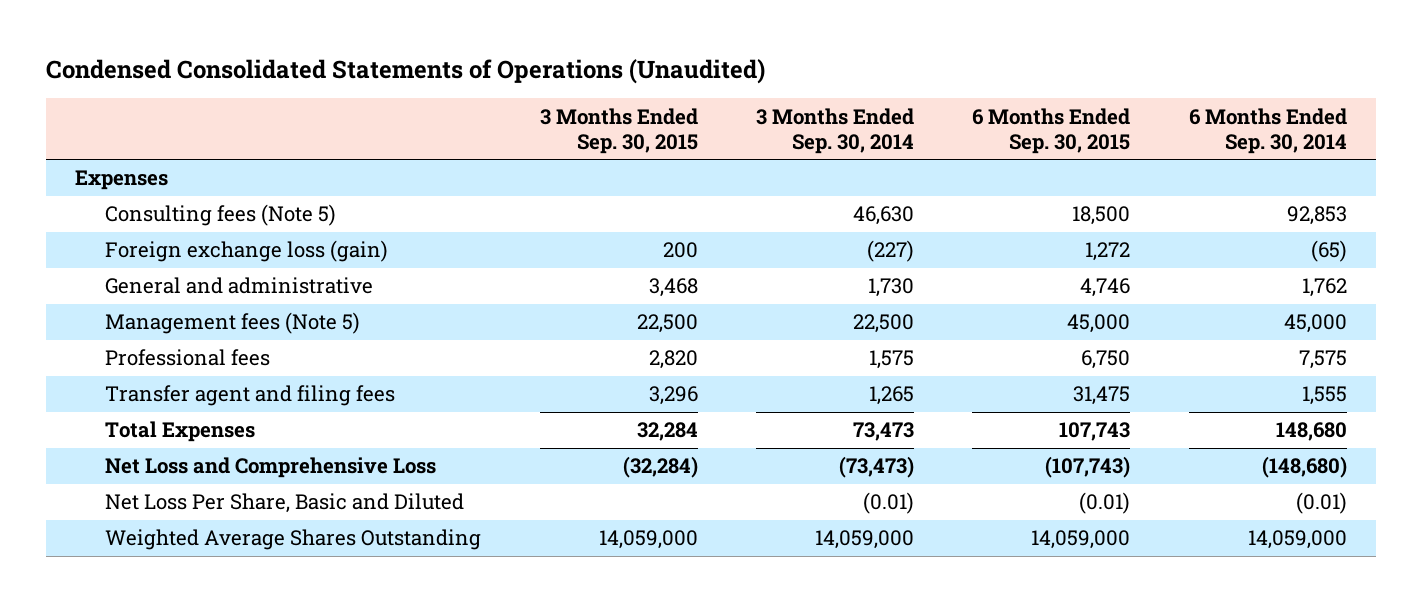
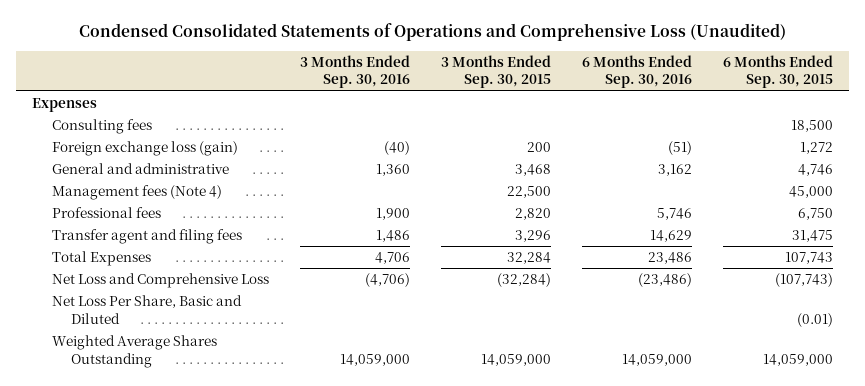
[45,58,765,84] Condensed Consolidated Statements of Operations (Unaudited) -> [78,23,786,42] Condensed Consolidated Statements of Operations and Comprehensive Loss (Unaudited)
[755,107,914,155] 3 Months Ended Sep. 30, 2014 -> none
[1188,107,1347,155] 6 Months Ended Sep. 30, 2014 -> none
none -> [299,54,410,89] 3 Months Ended Sep. 30, 2016
none -> [582,54,693,89] 6 Months Ended Sep. 30, 2016
[105,204,337,227] Consulting fees (Note 5) -> [51,119,152,135] Consulting fees
[105,312,361,335] Management fees (Note 5) -> [51,185,222,201] Management fees (Note 4)

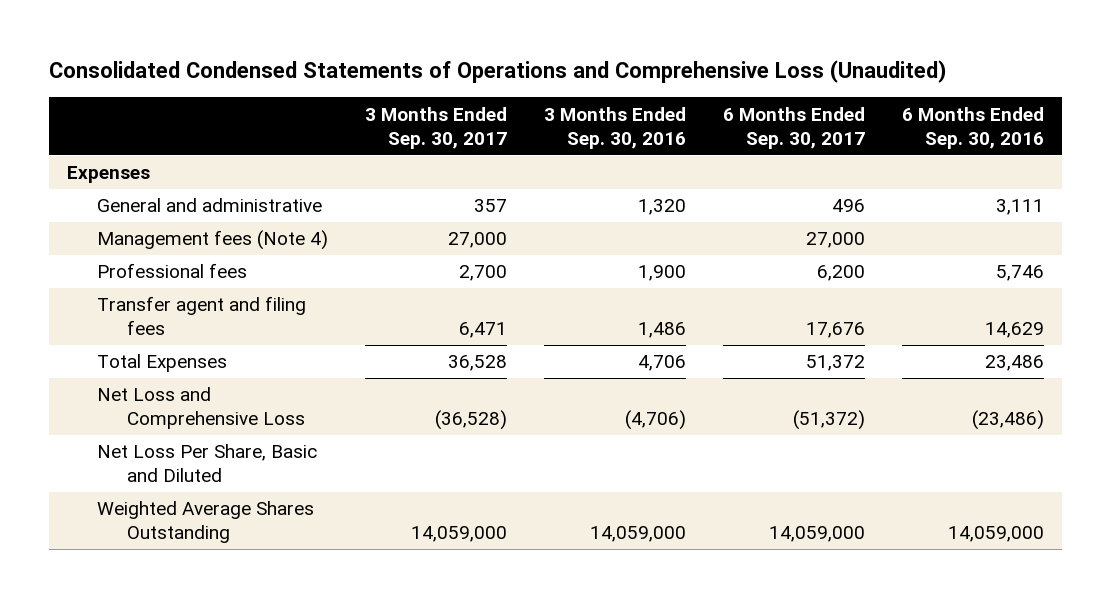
[78,23,786,42] Condensed Consolidated Statements of Operations and Comprehensive Loss (Unaudited) -> [48,60,947,84] Consolidated Condensed Statements of Operations and Comprehensive Loss (Unaudited)
[441,54,552,89] 3 Months Ended Sep. 30, 2015 -> none
[723,54,834,89] 6 Months Ended Sep. 30, 2015 -> none
none -> [364,106,507,149] 3 Months Ended Sep. 30, 2017
none -> [722,106,865,149] 6 Months Ended Sep. 30, 2017
[51,119,152,135] Consulting fees -> none
[51,141,238,157] Foreign exchange loss (gain) -> none
[375,164,410,177] 1,360 -> [637,199,686,216] 1,320
[658,164,693,177] 3,162 -> [995,199,1044,216] 3,111

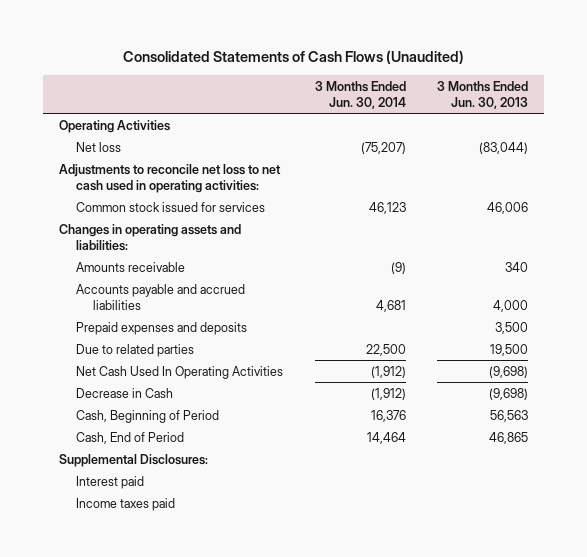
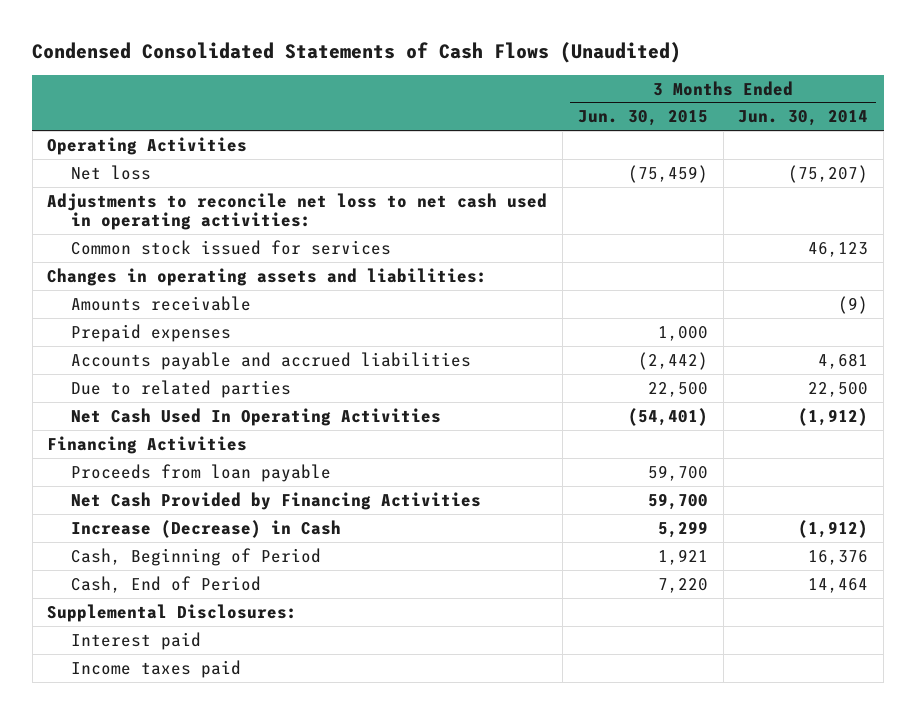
[122,50,464,65] Consolidated Statements of Cash Flows (Unaudited) -> [32,42,682,64] Condensed Consolidated Statements of Cash Flows (Unaudited)
[437,80,529,109] 3 Months Ended Jun. 30, 2013 -> none
none -> [577,110,708,127] Jun. 30, 2015
none -> [71,323,232,342] Prepaid expenses
[75,321,247,335] Prepaid expenses and deposits -> none
none -> [47,435,248,454] Financing Activities
none -> [71,463,332,482] Proceeds from loan payable
none -> [71,491,482,510] Net Cash Provided by Financing Activities
[75,387,173,398] Decrease in Cash -> [71,519,342,538] Increase (Decrease) in Cash

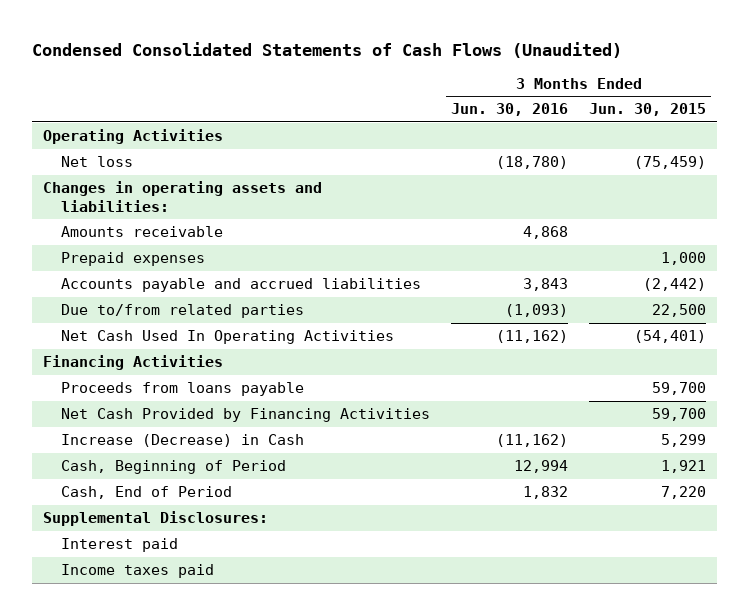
[738,110,869,127] Jun. 30, 2014 -> none
none -> [451,103,569,117] Jun. 30, 2016
[47,192,548,231] Adjustments to reconcile net loss to net cash used in operating activities: -> none
[71,239,392,255] Common stock issued for services -> none
[71,379,292,398] Due to related parties -> [61,304,305,319] Due to/from related parties
[71,463,332,482] Proceeds from loan payable -> [61,382,305,397] Proceeds from loans payable

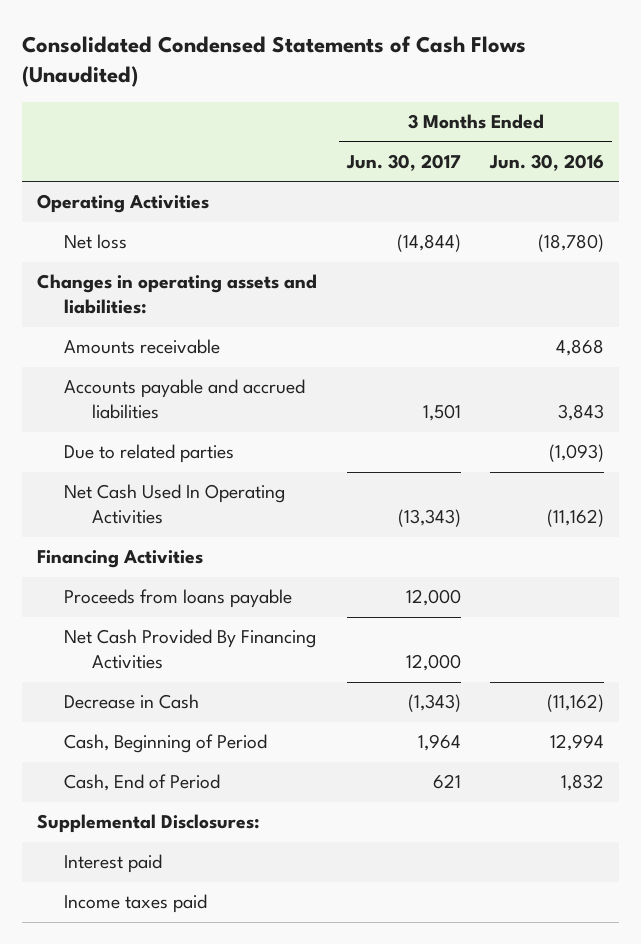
[32,41,623,58] Condensed Consolidated Statements of Cash Flows (Unaudited) -> [22,36,527,88] Consolidated Condensed Statements of Cash Flows (Unaudited)
[589,103,707,117] Jun. 30, 2015 -> none
none -> [345,153,461,171] Jun. 30, 2017
[61,252,206,267] Prepaid expenses -> none
[61,304,305,319] Due to/from related parties -> [64,444,235,464] Due to related parties
[61,408,431,423] Net Cash Provided by Financing Activities -> [64,629,317,670] Net Cash Provided By Financing Activities
[61,434,305,448] Increase (Decrease) in Cash -> [64,694,200,710] Decrease in Cash

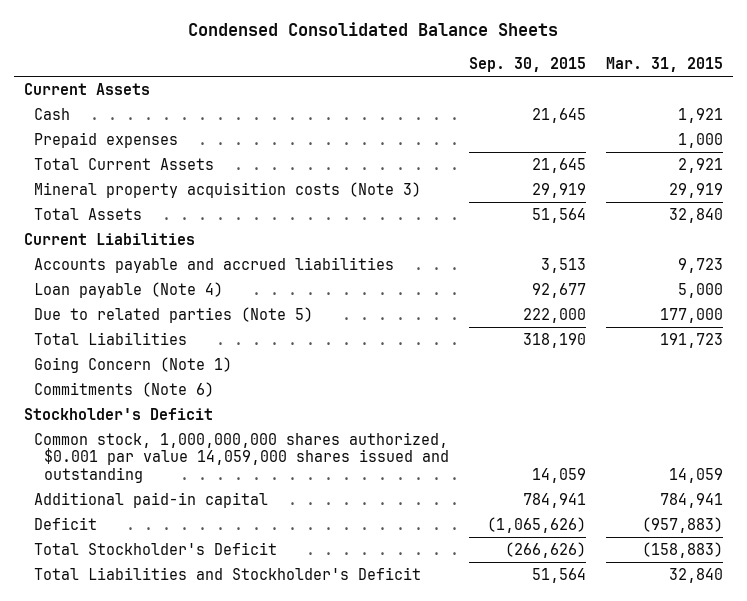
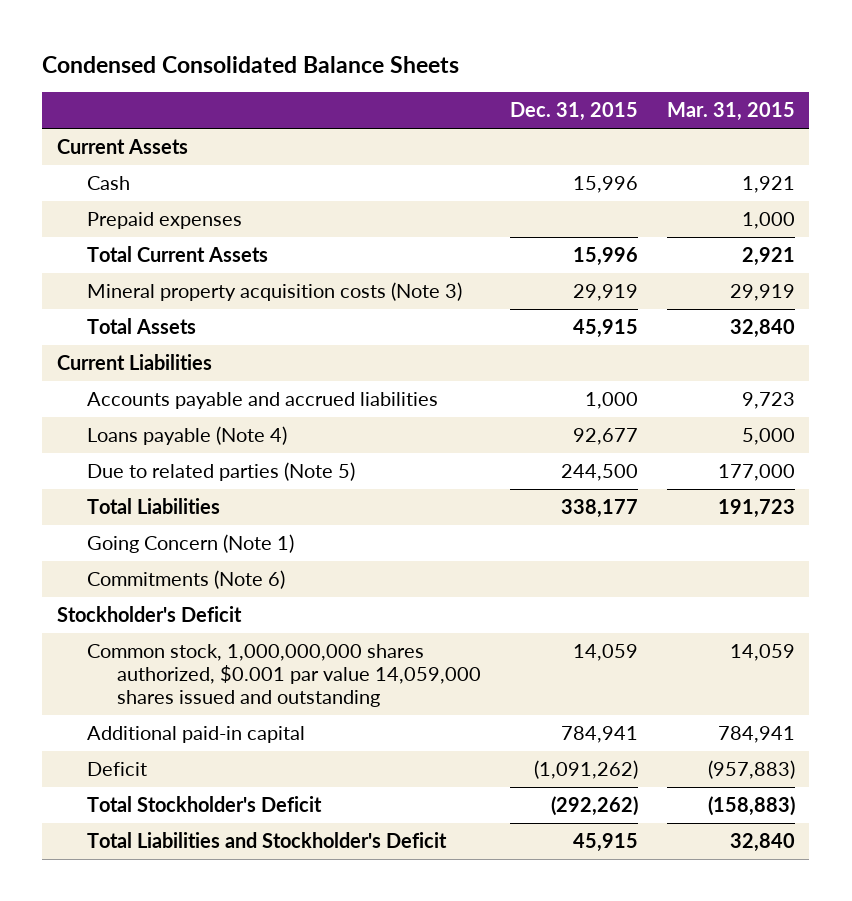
[469,56,587,72] Sep. 30, 2015 -> none
none -> [510,102,639,122] Dec. 31, 2015
[34,281,224,298] Loan payable (Note 4) -> [86,426,287,446] Loans payable (Note 4)

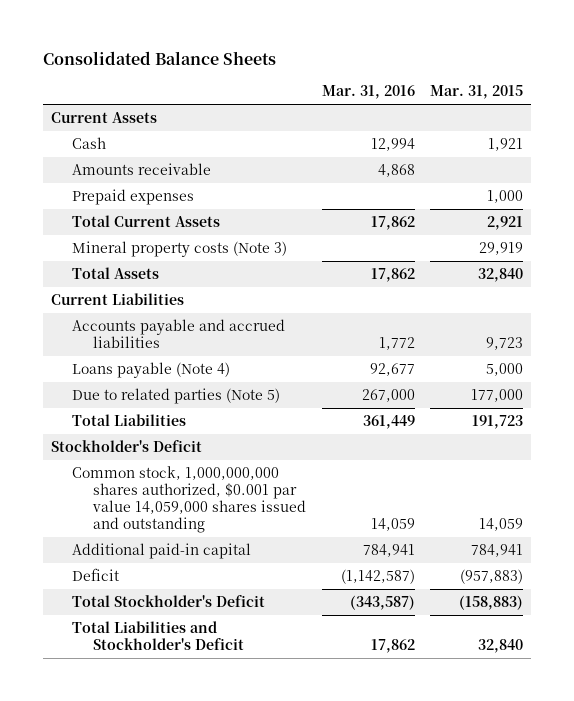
[42,55,460,73] Condensed Consolidated Balance Sheets -> [43,50,277,65] Consolidated Balance Sheets
[510,102,639,122] Dec. 31, 2015 -> none
none -> [321,85,415,100] Mar. 31, 2016
none -> [72,162,212,175] Amounts receivable
[86,282,462,302] Mineral property acquisition costs (Note 3) -> [72,240,288,257] Mineral property costs (Note 3)
[86,534,294,554] Going Concern (Note 1) -> none
[86,570,285,590] Commitments (Note 6) -> none

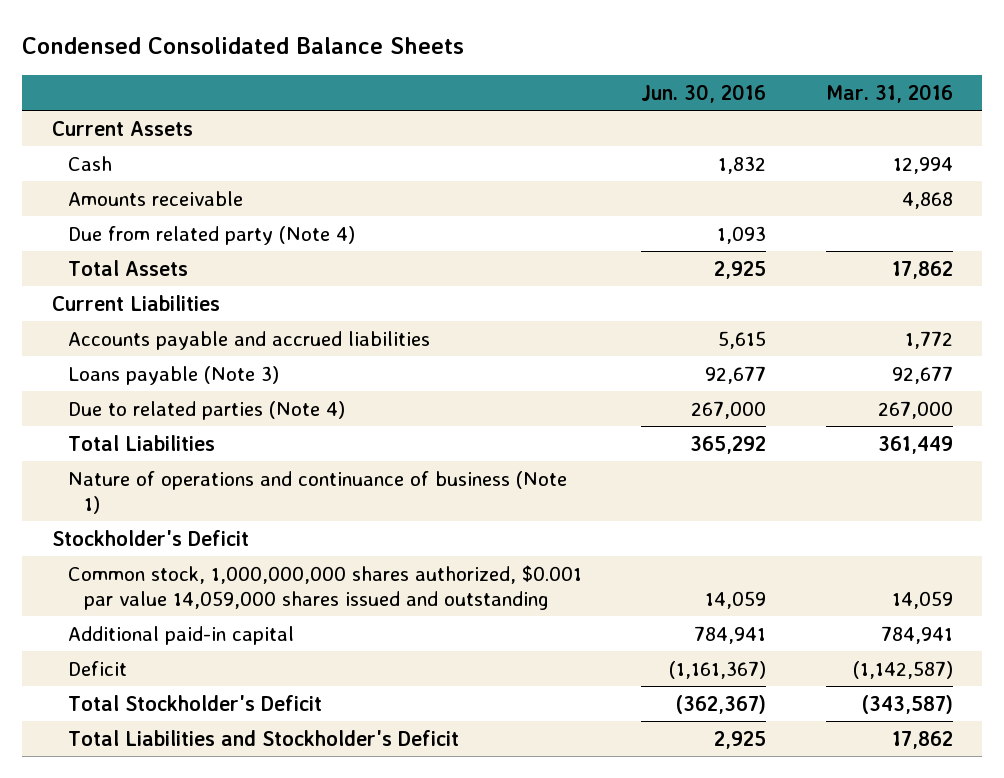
[43,50,277,65] Consolidated Balance Sheets -> [21,37,464,55] Condensed Consolidated Balance Sheets
[430,85,524,100] Mar. 31, 2015 -> none
none -> [641,83,767,103] Jun. 30, 2016
[72,188,195,205] Prepaid expenses -> none
[72,214,221,227] Total Current Assets -> none
[72,240,288,257] Mineral property costs (Note 3) -> none
none -> [67,225,355,245] Due from related party (Note 4)
[72,361,231,378] Loans payable (Note 4) -> [67,365,279,385] Loans payable (Note 3)
[72,387,281,404] Due to related parties (Note 5) -> [67,400,345,420] Due to related parties (Note 4)
none -> [67,470,567,514] Nature of operations and continuance of business (Note 1)

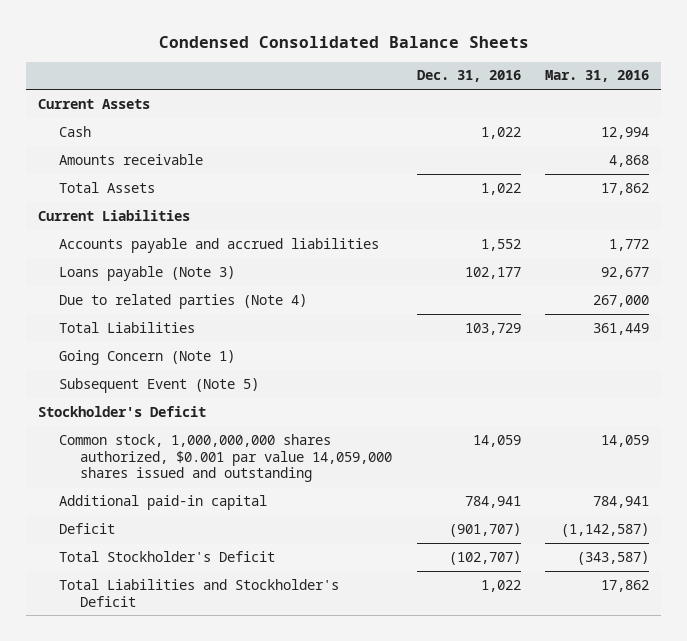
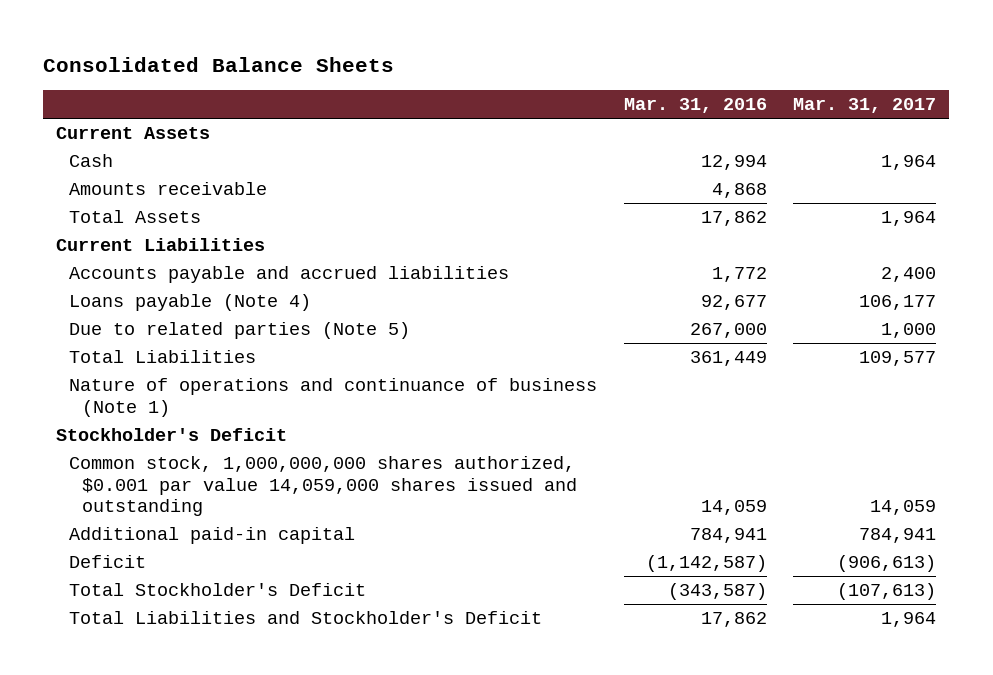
[158,35,529,48] Condensed Consolidated Balance Sheets -> [43,56,395,72] Consolidated Balance Sheets
[416,70,521,83] Dec. 31, 2016 -> none
none -> [793,98,937,114] Mar. 31, 2017
[59,265,236,281] Loans payable (Note 3) -> [69,294,312,312] Loans payable (Note 4)
[59,293,308,309] Due to related parties (Note 4) -> [69,322,411,340] Due to related parties (Note 5)
[59,349,236,365] Going Concern (Note 1) -> none
[59,377,260,393] Subsequent Event (Note 5) -> none
none -> [69,378,598,417] Nature of operations and continuance of business (Note 1)

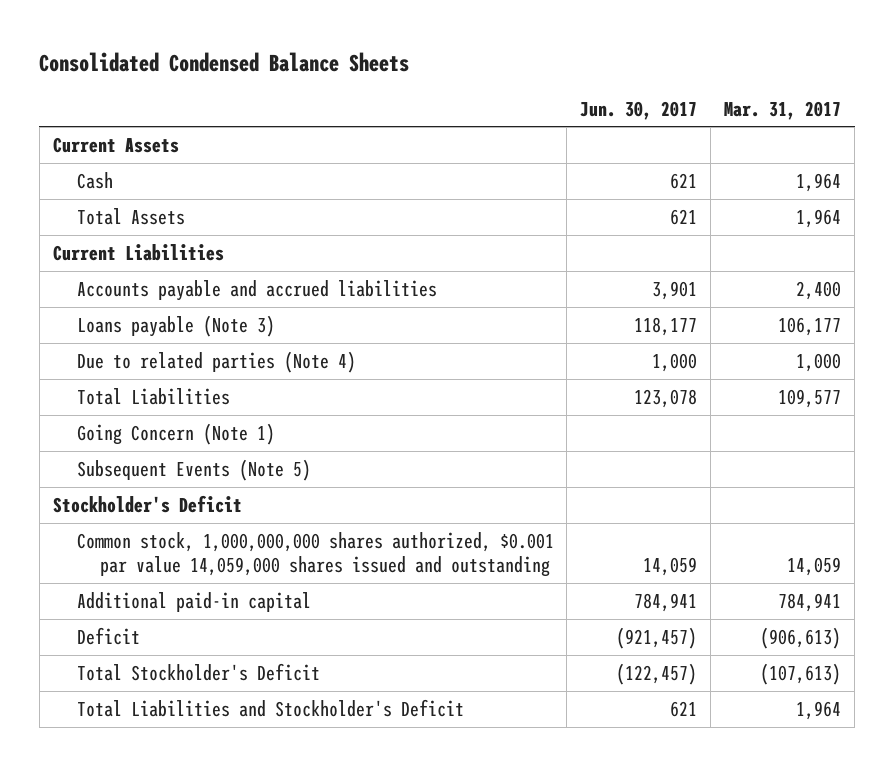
[43,56,395,72] Consolidated Balance Sheets -> [39,51,410,72] Consolidated Condensed Balance Sheets
[623,98,767,114] Mar. 31, 2016 -> none
none -> [580,100,698,120] Jun. 30, 2017
[69,182,268,196] Amounts receivable -> none
[69,294,312,312] Loans payable (Note 4) -> [76,314,275,337] Loans payable (Note 3)
[69,322,411,340] Due to related parties (Note 5) -> [76,350,356,373] Due to related parties (Note 4)
[69,378,598,417] Nature of operations and continuance of business (Note 1) -> none
none -> [76,422,275,445] Going Concern (Note 1)
none -> [76,458,311,481] Subsequent Events (Note 5)

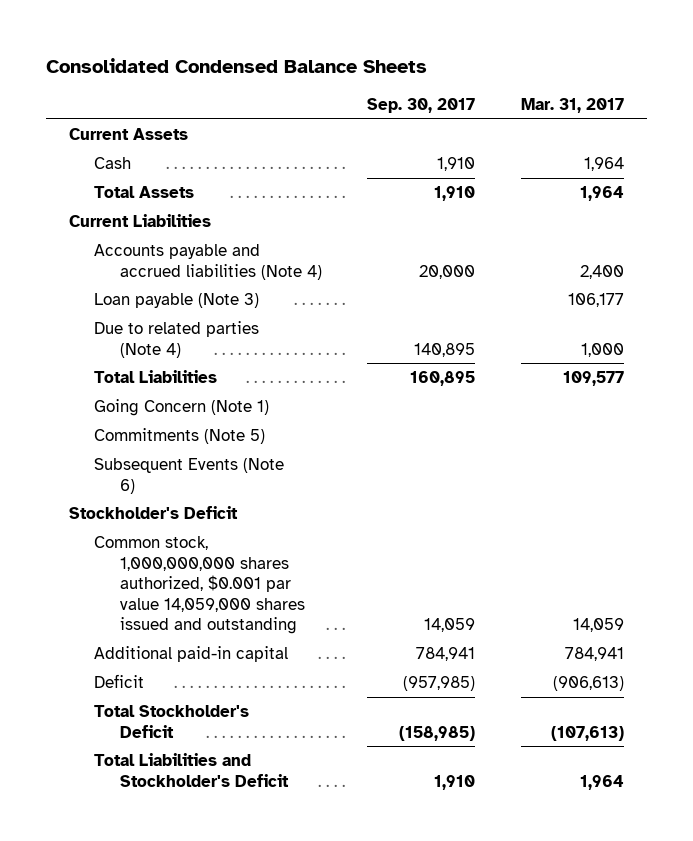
[580,100,698,120] Jun. 30, 2017 -> none
none -> [367,97,476,113] Sep. 30, 2017
[76,279,437,301] Accounts payable and accrued liabilities -> [94,244,323,280] Accounts payable and accrued liabilities (Note 4)
[76,314,275,337] Loans payable (Note 3) -> [94,293,260,309] Loan payable (Note 3)
none -> [94,428,266,445] Commitments (Note 5)
[76,458,311,481] Subsequent Events (Note 5) -> [94,458,285,494] Subsequent Events (Note 6)

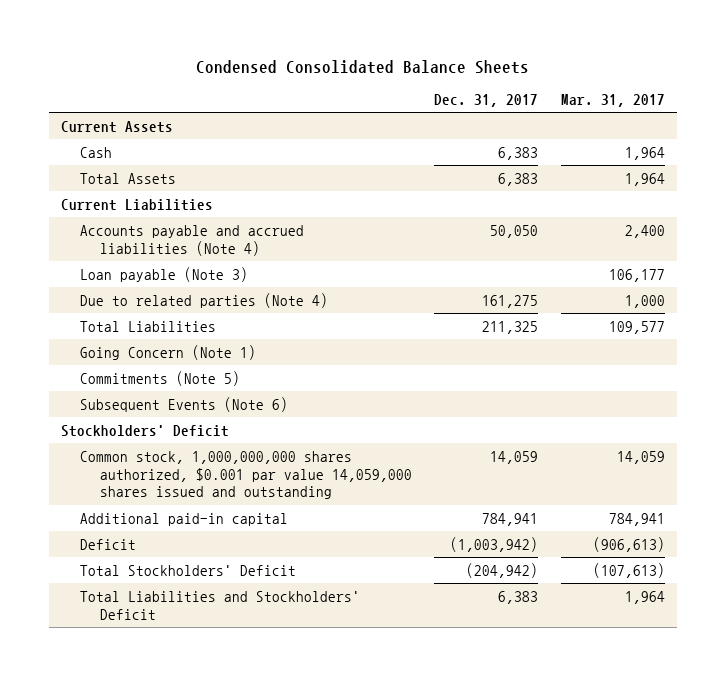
[46,57,428,73] Consolidated Condensed Balance Sheets -> [195,59,529,74] Condensed Consolidated Balance Sheets
[367,97,476,113] Sep. 30, 2017 -> none
none -> [434,93,539,107] Dec. 31, 2017
[68,506,238,520] Stockholder's Deficit -> [60,424,229,437] Stockholders' Deficit
[94,705,250,738] Total Stockholder's Deficit -> [80,564,297,576] Total Stockholders' Deficit
[94,753,290,787] Total Liabilities and Stockholder's Deficit -> [80,590,361,620] Total Liabilities and Stockholders' Deficit

